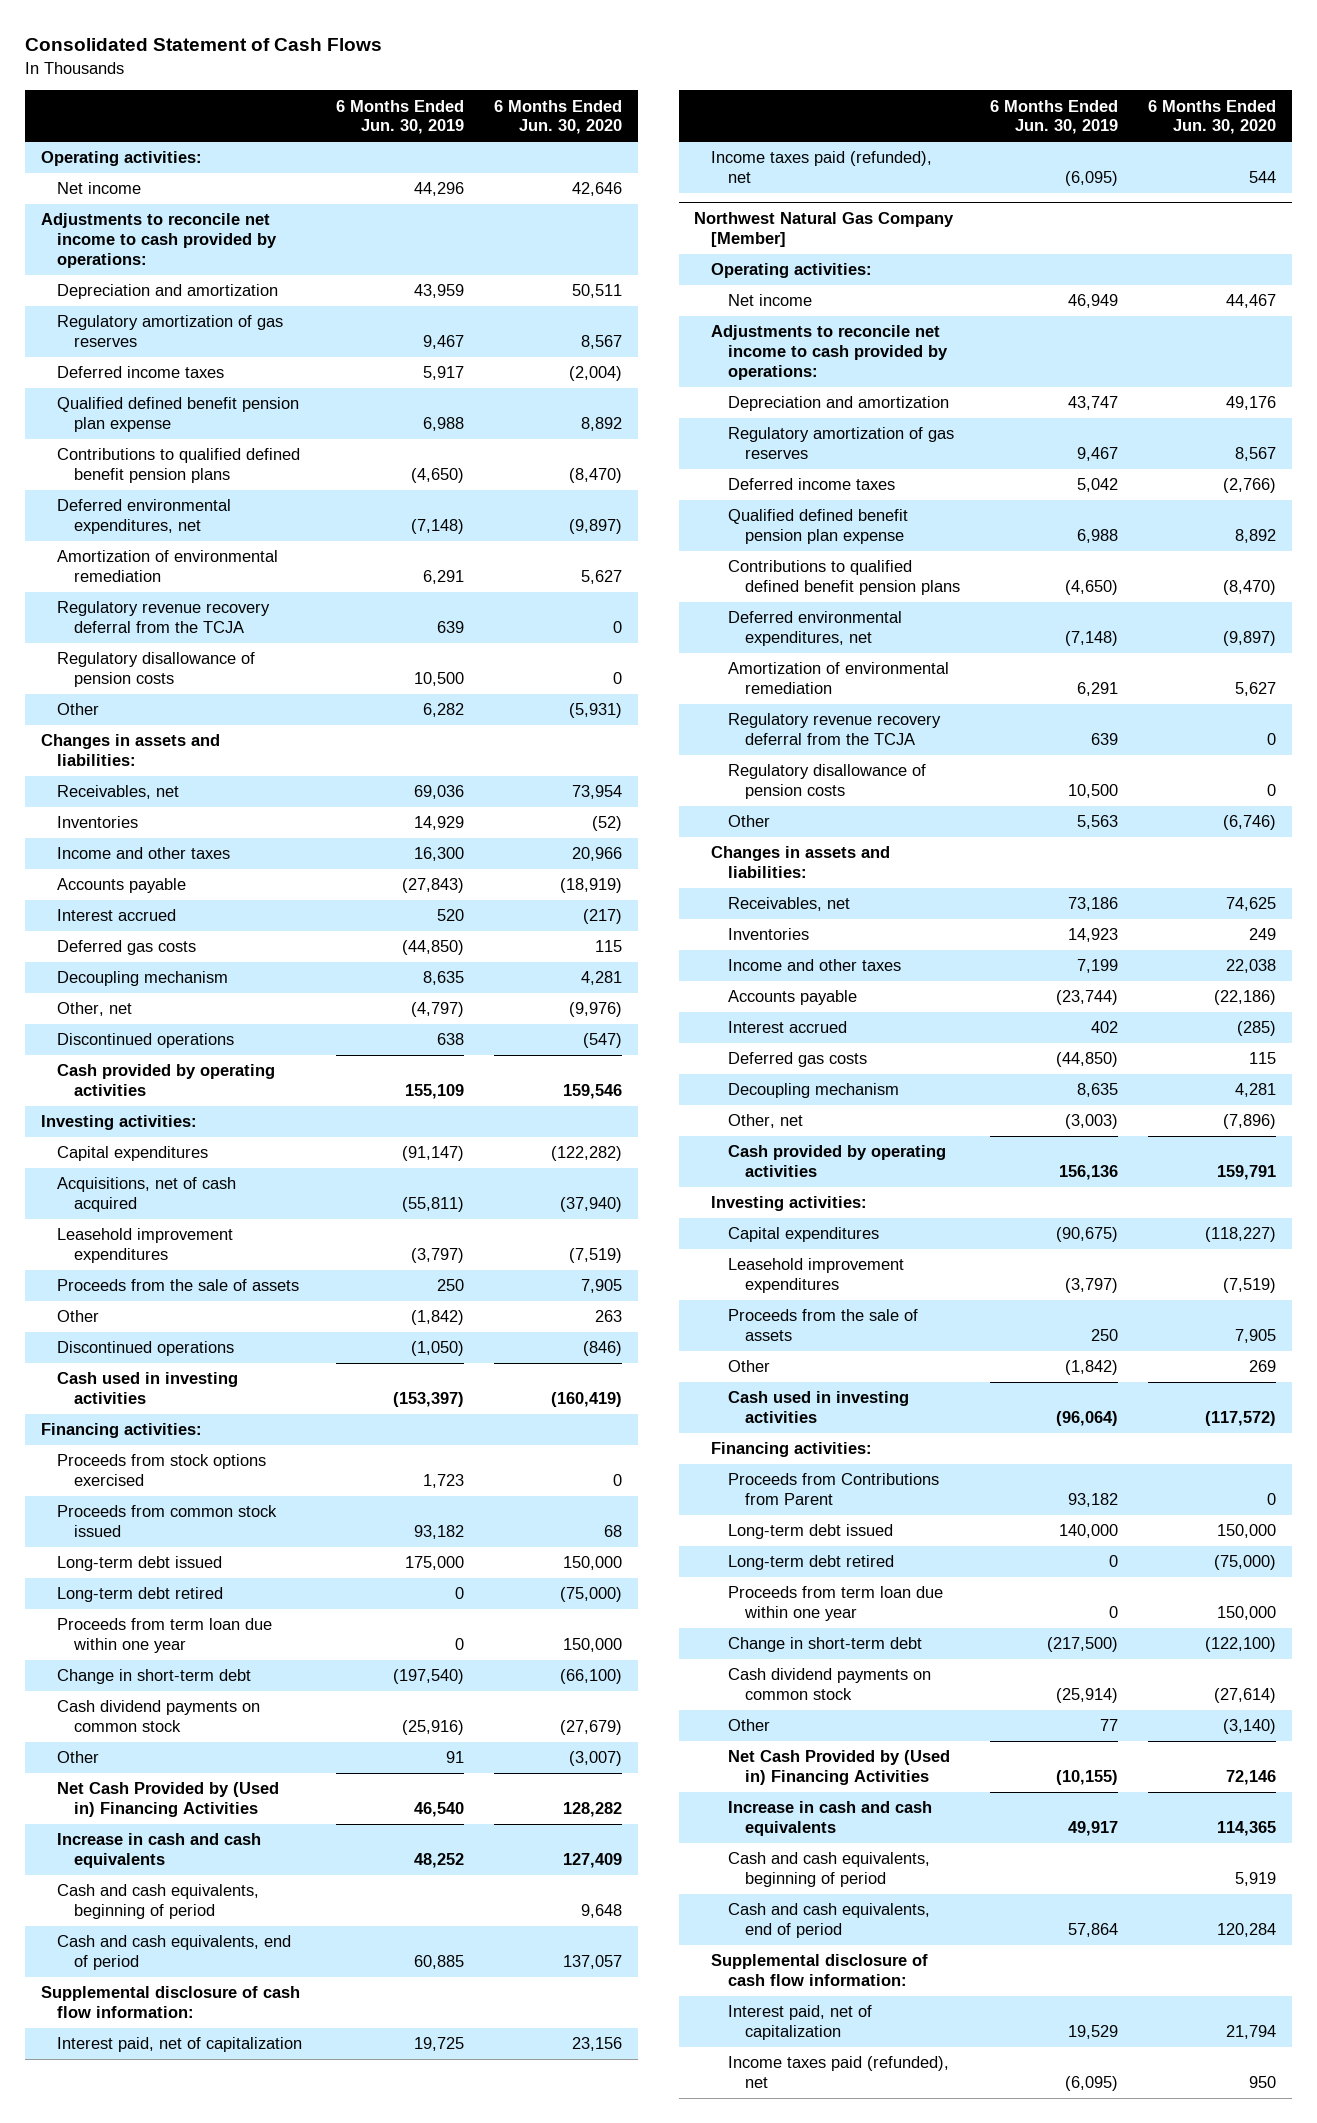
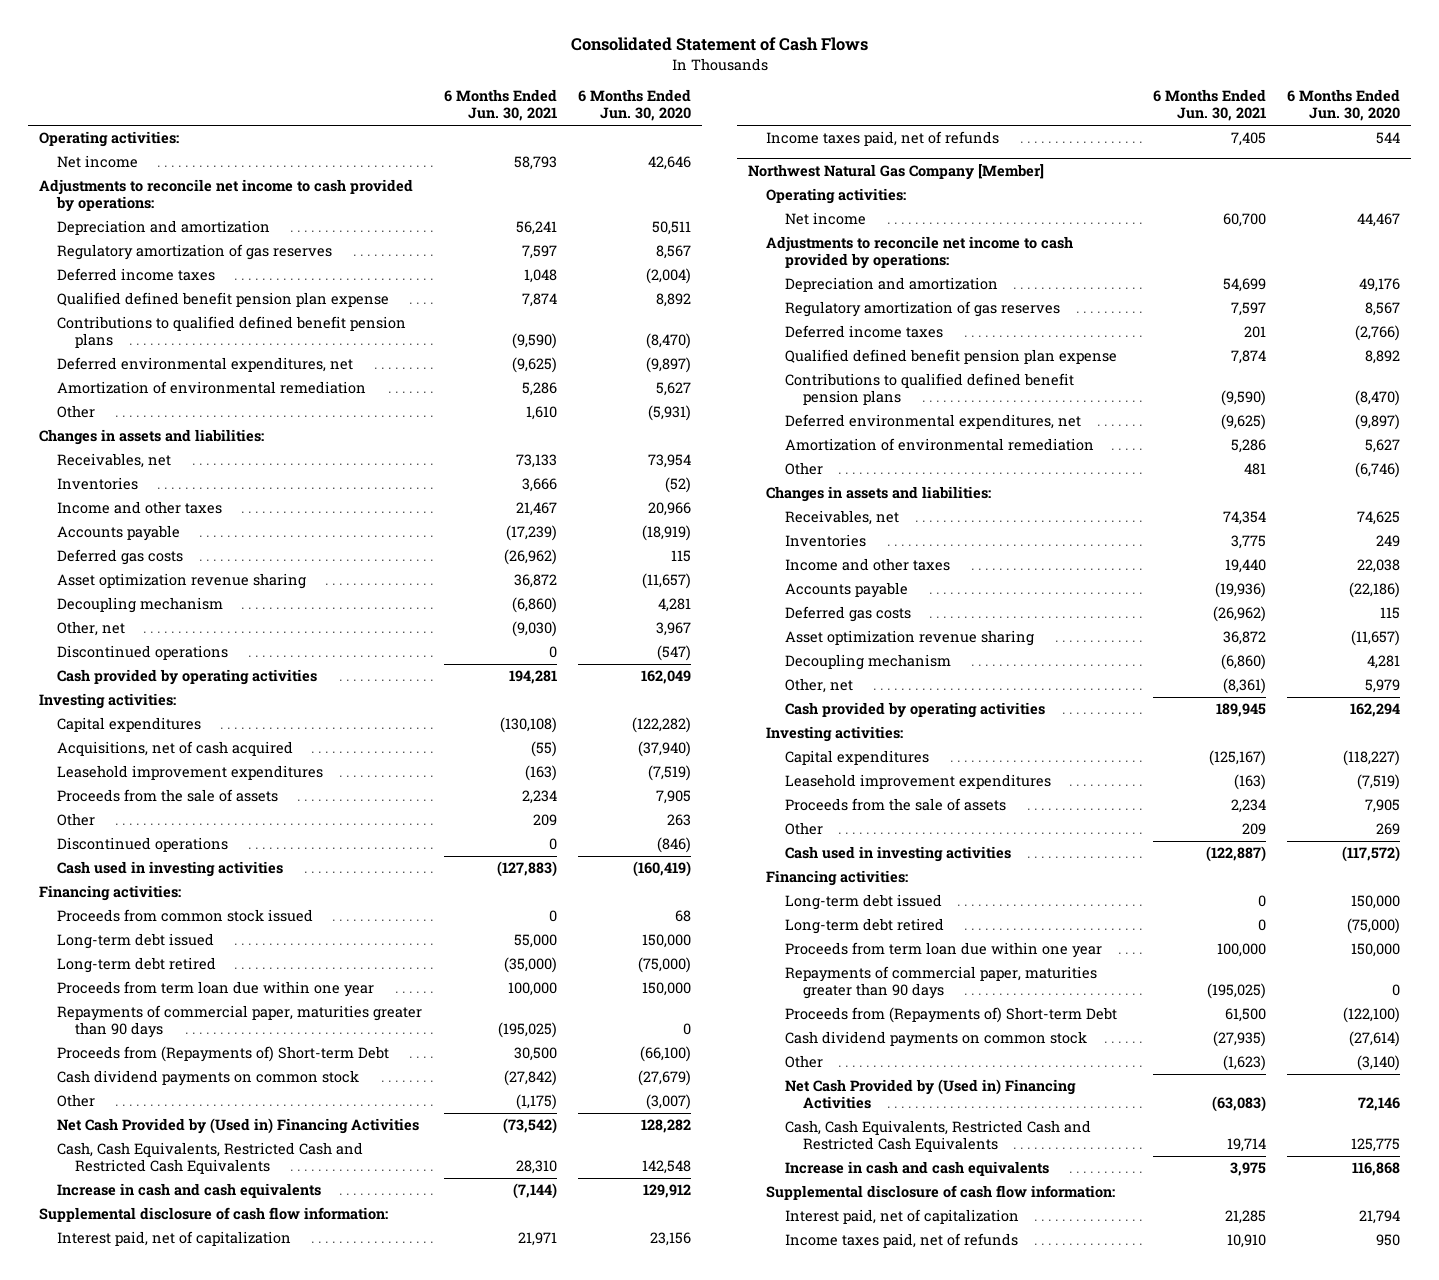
[336,99,465,135] 6 Months Ended Jun. 30, 2019 -> none
none -> [443,89,557,122] 6 Months Ended Jun. 30, 2021
[57,601,271,634] Regulatory revenue recovery deferral from the TCJA -> none
[57,652,256,688] Regulatory disallowance of pension costs -> none
[57,909,177,922] Interest accrued -> none
none -> [57,573,307,590] Asset optimization revenue sharing
[569,1002,623,1018] (9,976) -> [655,622,691,637] 3,967
[563,1084,623,1100] 159,546 -> [640,670,691,685] 162,049
[57,1454,267,1487] Proceeds from stock options exercised -> none
none -> [57,1005,423,1039] Repayments of commercial paper, maturities greater than 90 days
[57,1669,252,1685] Change in short-term debt -> [57,1046,390,1063] Proceeds from (Repayments of) Short-term Debt
[57,1884,260,1920] Cash and cash equivalents, beginning of period -> none
[57,1935,292,1971] Cash and cash equivalents, end of period -> none
none -> [57,1142,364,1175] Cash, Cash Equivalents, Restricted Cash and Restricted Cash Equivalents
[563,1853,623,1869] 127,409 -> [642,1184,691,1199] 129,912
[711,151,933,184] Income taxes paid (refunded), net -> [766,131,1000,147] Income taxes paid, net of refunds
[727,713,941,746] Regulatory revenue recovery deferral from the TCJA -> none
[727,764,926,800] Regulatory disallowance of pension costs -> none
[727,1021,847,1034] Interest accrued -> none
none -> [784,630,1034,647] Asset optimization revenue sharing
[1223,1114,1277,1130] (7,896) -> [1365,679,1401,694] 5,979
[1217,1165,1277,1181] 159,791 -> [1350,703,1401,718] 162,294
[727,1473,939,1506] Proceeds from Contributions from Parent -> none
none -> [784,966,1097,1000] Repayments of commercial paper, maturities greater than 90 days
[727,1637,922,1653] Change in short-term debt -> [784,1007,1117,1024] Proceeds from (Repayments of) Short-term Debt
[727,1852,930,1888] Cash and cash equivalents, beginning of period -> none
[727,1903,930,1939] Cash and cash equivalents, end of period -> none
none -> [784,1120,1091,1153] Cash, Cash Equivalents, Restricted Cash and Restricted Cash Equivalents
[1217,1821,1277,1837] 114,365 -> [1352,1162,1401,1177] 116,868
[727,2056,949,2089] Income taxes paid (refunded), net -> [784,1233,1018,1249] Income taxes paid, net of refunds

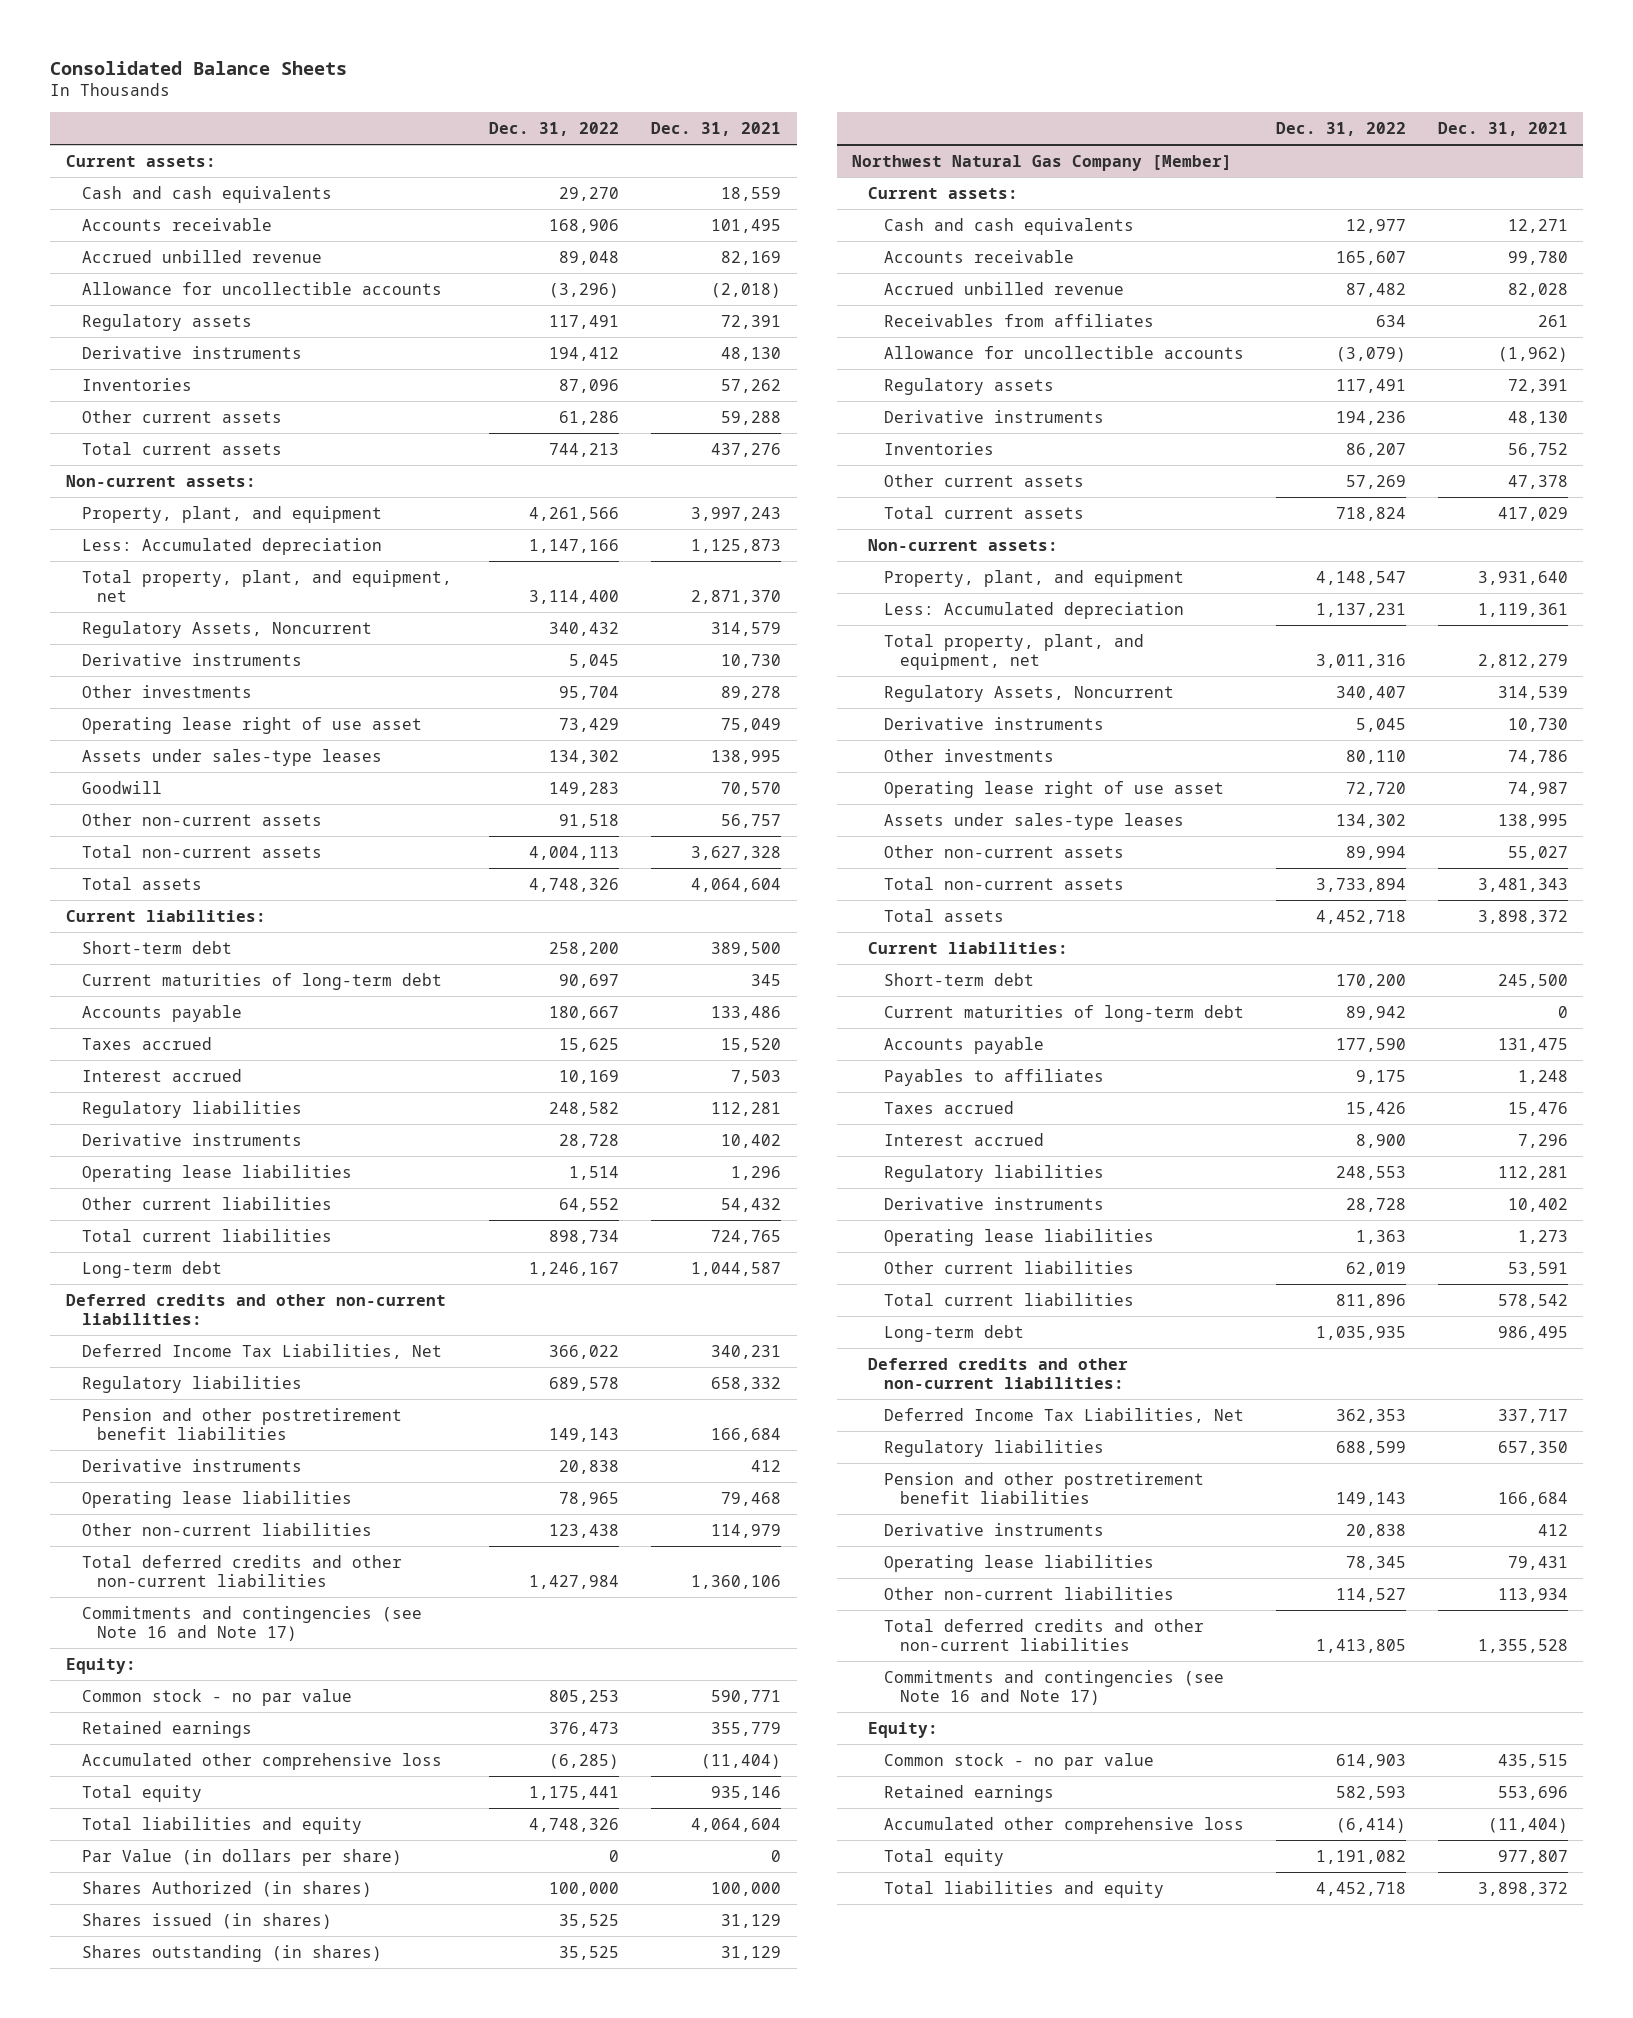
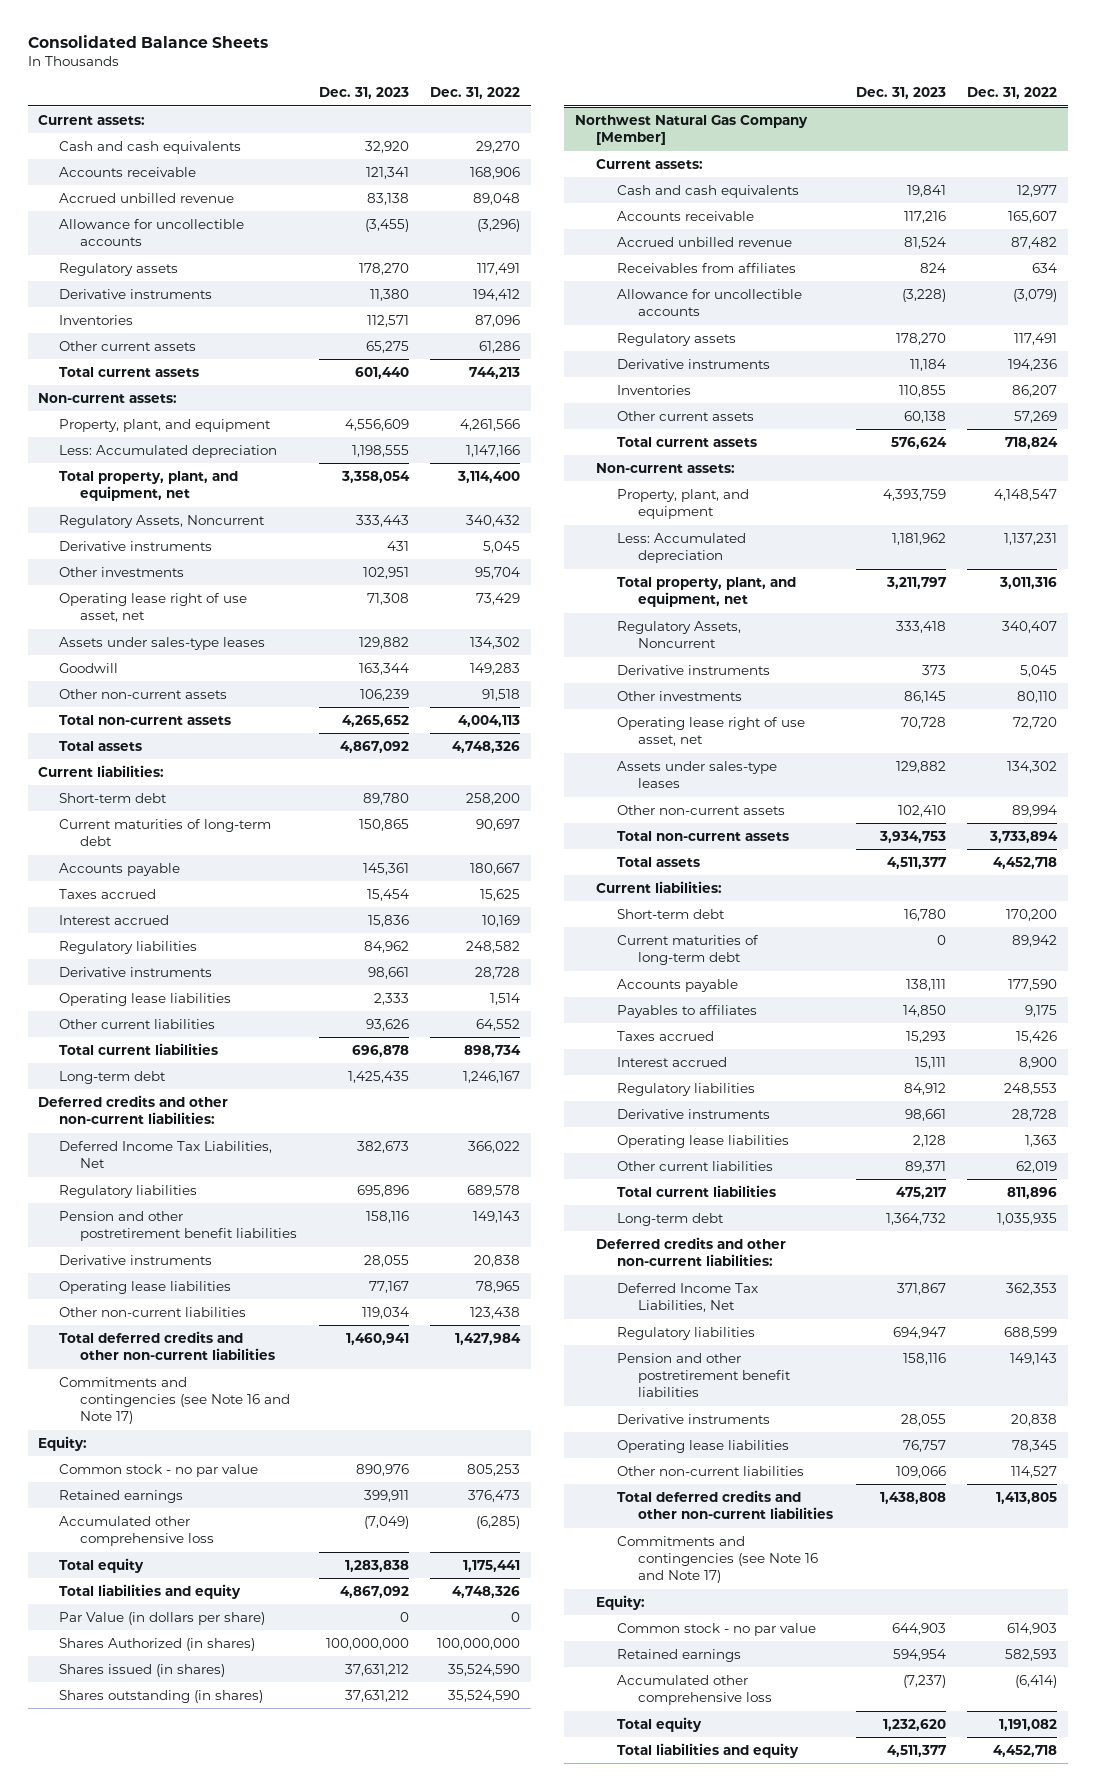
[650,121,781,136] Dec. 31, 2021 -> none
none -> [318,87,409,100] Dec. 31, 2023
[81,716,422,734] Operating lease right of use asset -> [59,592,248,623] Operating lease right of use asset, net
[549,1881,620,1896] 100,000 -> [437,1637,521,1650] 100,000,000
[559,1913,620,1928] 35,525 -> [448,1663,521,1676] 35,524,590
[559,1945,620,1960] 35,525 -> [448,1689,521,1702] 35,524,590
[884,780,1225,798] Operating lease right of use asset -> [617,716,806,747] Operating lease right of use asset, net

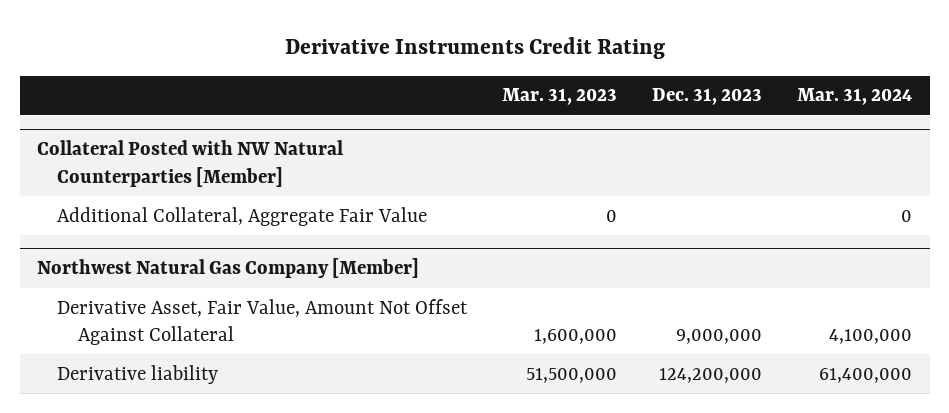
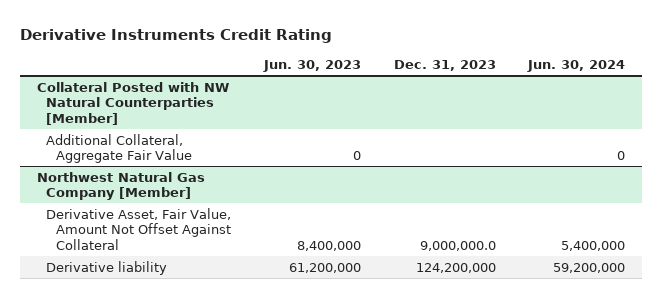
[502,88,618,106] Mar. 31, 2023 -> none
[797,88,913,106] Mar. 31, 2024 -> none
none -> [262,59,361,72] Jun. 30, 2023
none -> [527,59,626,72] Jun. 30, 2024
[676,329,763,345] 9,000,000 -> [419,240,496,251] 9,000,000.0

